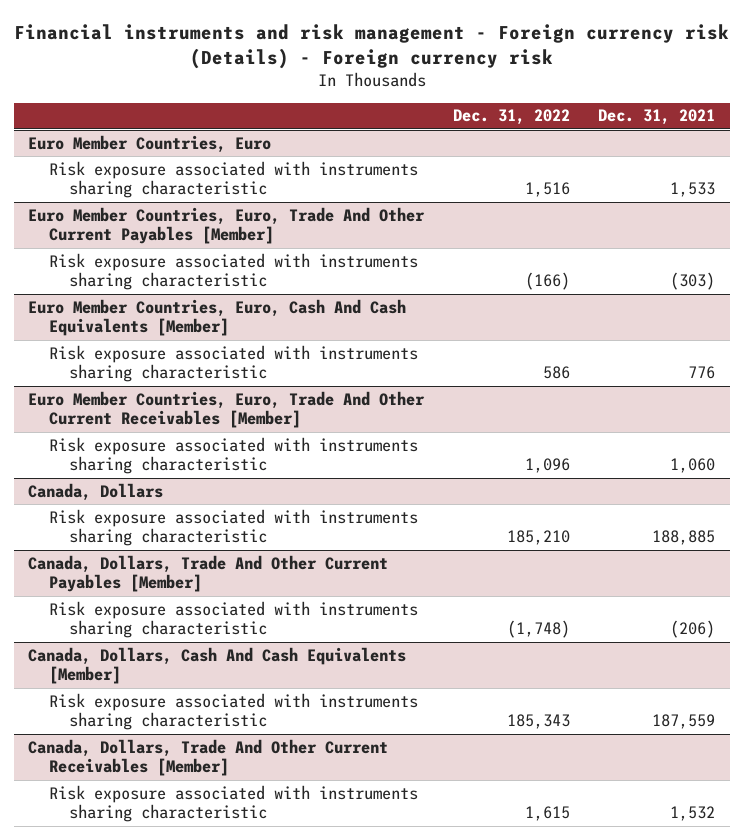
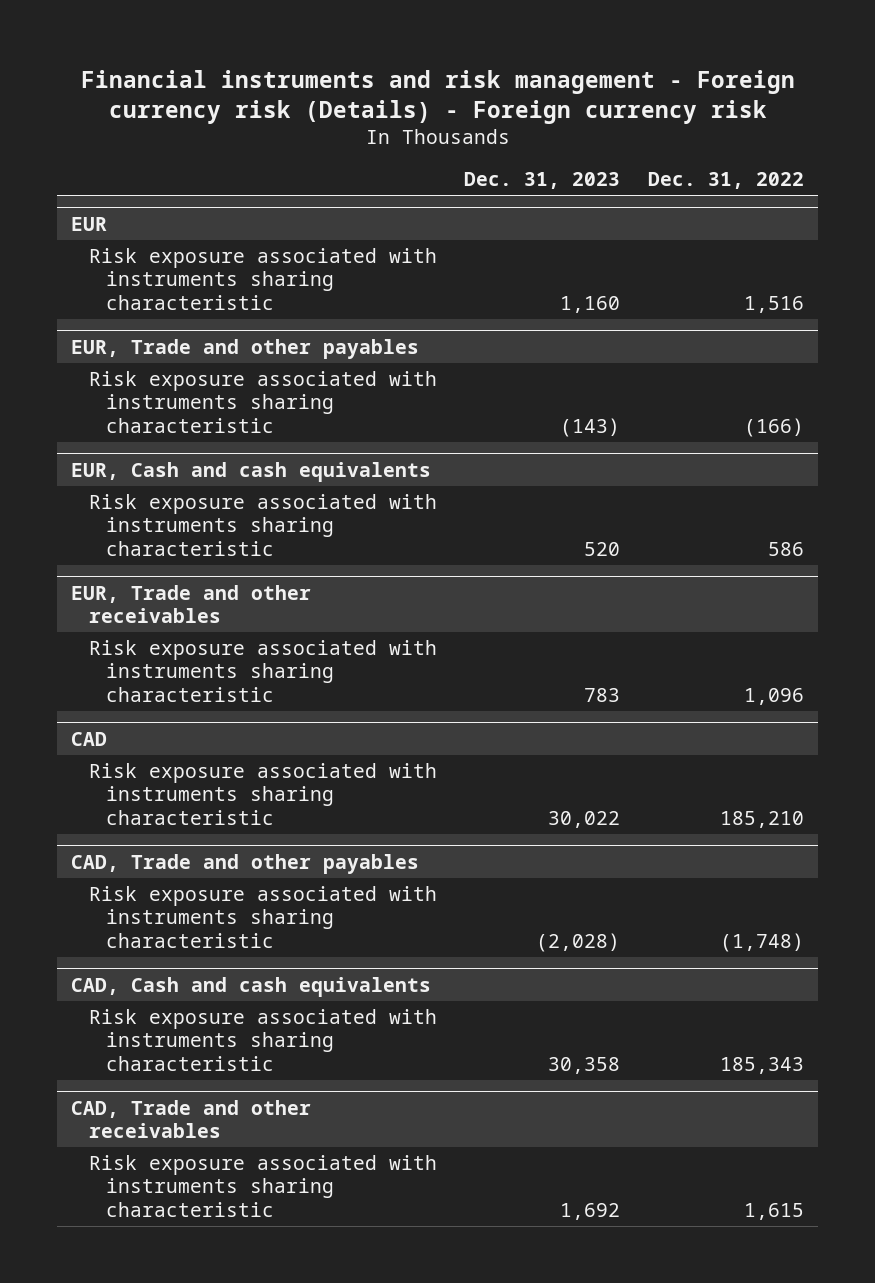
[598,109,716,126] Dec. 31, 2021 -> none
none -> [464,172,621,190] Dec. 31, 2023
[28,134,272,153] Euro Member Countries, Euro -> [71,216,108,231] EUR
[28,206,426,245] Euro Member Countries, Euro, Trade And Other Current Payables [Member] -> none
none -> [71,338,420,359] EUR, Trade and other payables
[28,298,407,337] Euro Member Countries, Euro, Cash And Cash Equivalents [Member] -> none
none -> [71,461,432,482] EUR, Cash and cash equivalents
[28,390,426,429] Euro Member Countries, Euro, Trade And Other Current Receivables [Member] -> none
none -> [71,584,312,624] EUR, Trade and other receivables
[28,482,164,501] Canada, Dollars -> [71,731,108,746] CAD
[28,554,389,593] Canada, Dollars, Trade And Other Current Payables [Member] -> none
none -> [71,853,420,874] CAD, Trade and other payables
[28,646,407,685] Canada, Dollars, Cash And Cash Equivalents [Member] -> none
none -> [71,976,432,997] CAD, Cash and cash equivalents
[28,738,389,777] Canada, Dollars, Trade And Other Current Receivables [Member] -> none
none -> [71,1099,312,1139] CAD, Trade and other receivables

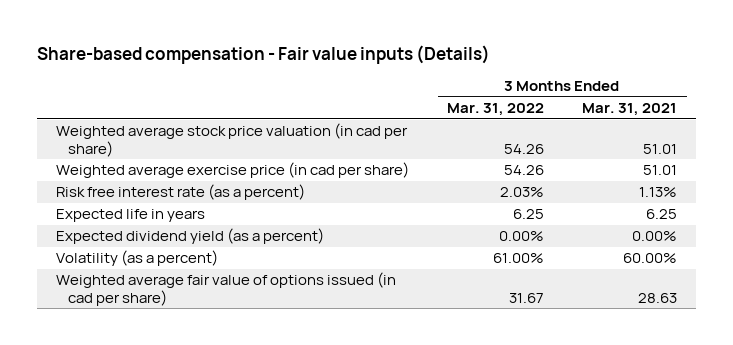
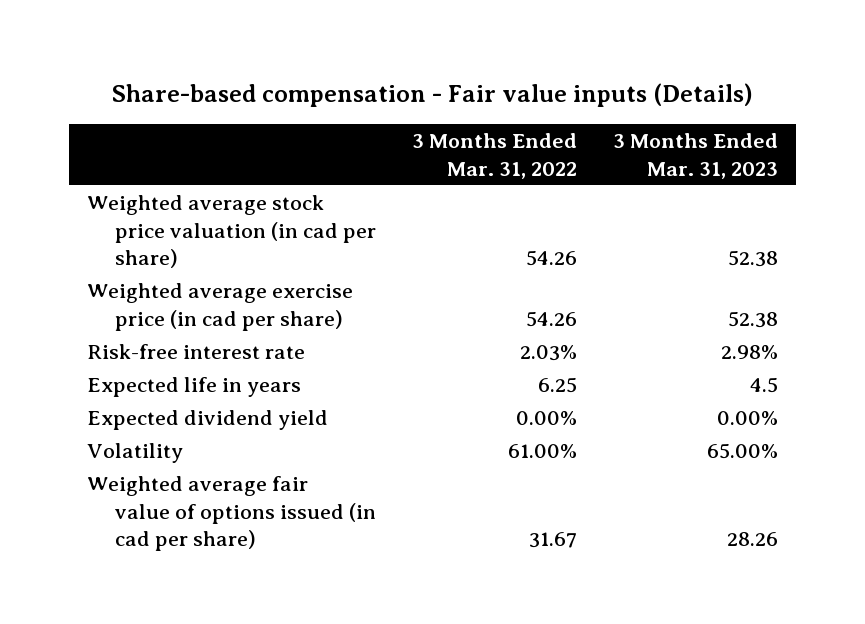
[582,103,678,117] Mar. 31, 2021 -> none
none -> [612,132,778,179] 3 Months Ended Mar. 31, 2023
[55,184,305,201] Risk free interest rate (as a percent) -> [87,344,306,360] Risk-free interest rate
[55,228,324,245] Expected dividend yield (as a percent) -> [87,410,329,431] Expected dividend yield
[55,250,218,267] Volatility (as a percent) -> [87,443,184,464] Volatility

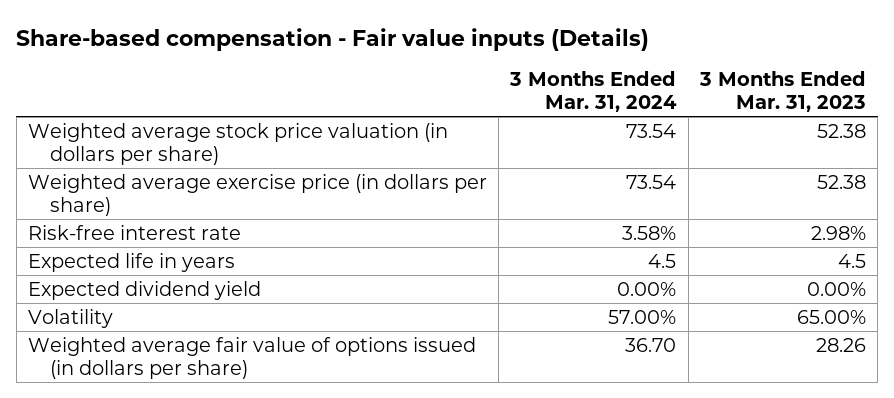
[411,132,577,179] 3 Months Ended Mar. 31, 2022 -> none
none -> [509,71,678,113] 3 Months Ended Mar. 31, 2024
[87,195,376,269] Weighted average stock price valuation (in cad per share) -> [28,122,449,165] Weighted average stock price valuation (in dollars per share)
[87,283,354,331] Weighted average exercise price (in cad per share) -> [28,173,488,216] Weighted average exercise price (in dollars per share)
[87,476,376,552] Weighted average fair value of options issued (in cad per share) -> [28,336,477,379] Weighted average fair value of options issued (in dollars per share)

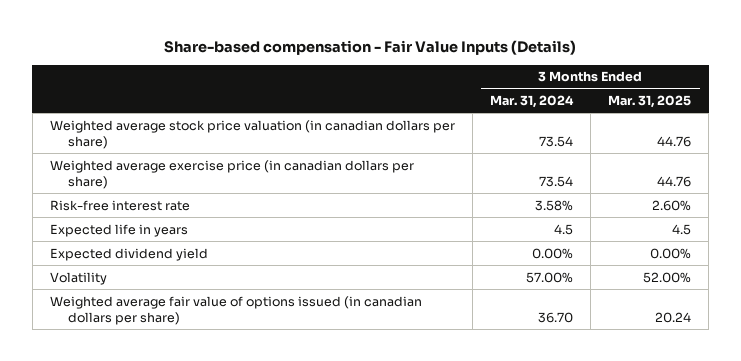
[16,28,650,52] Share-based compensation - Fair value inputs (Details) -> [164,40,577,56] Share-based compensation - Fair Value Inputs (Details)
[698,71,866,113] 3 Months Ended Mar. 31, 2023 -> none
none -> [608,94,692,108] Mar. 31, 2025
[28,122,449,165] Weighted average stock price valuation (in dollars per share) -> [49,119,455,149] Weighted average stock price valuation (in canadian dollars per share)
[28,173,488,216] Weighted average exercise price (in dollars per share) -> [49,159,414,189] Weighted average exercise price (in canadian dollars per share)
[28,336,477,379] Weighted average fair value of options issued (in dollars per share) -> [49,295,422,325] Weighted average fair value of options issued (in canadian dollars per share)

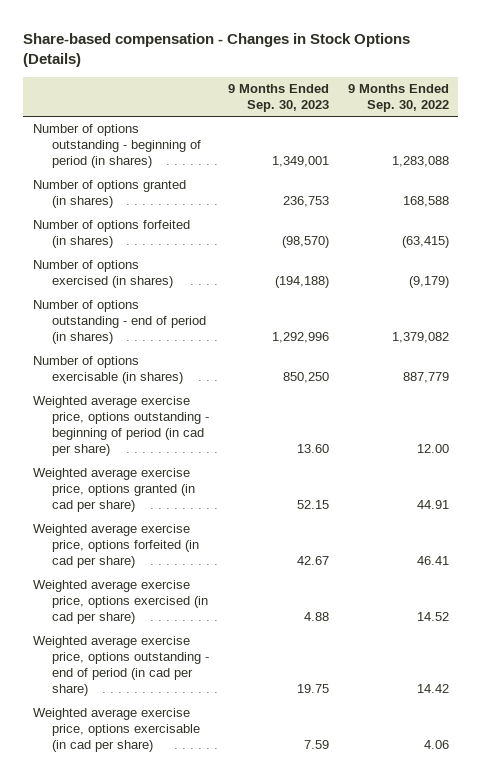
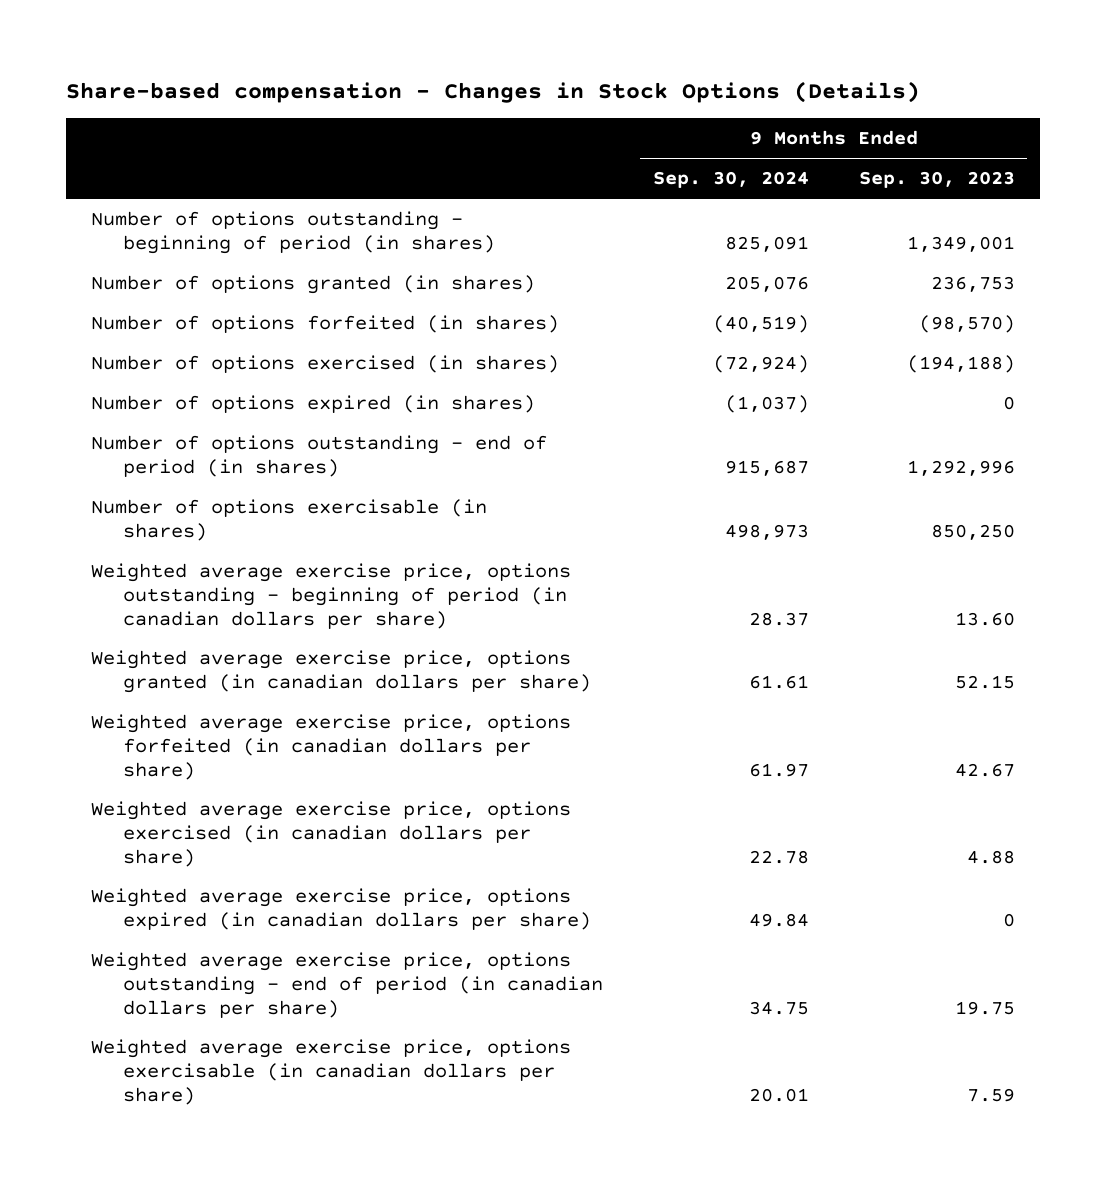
[347,83,449,112] 9 Months Ended Sep. 30, 2022 -> none
none -> [652,171,809,189] Sep. 30, 2024
none -> [90,395,535,414] Number of options expired (in shares)
[33,396,209,457] Weighted average exercise price, options outstanding - beginning of period (in cad per share) -> [90,563,571,629] Weighted average exercise price, options outstanding - beginning of period (in canadian dollars per share)
[33,468,195,513] Weighted average exercise price, options granted (in cad per share) -> [90,650,592,693] Weighted average exercise price, options granted (in canadian dollars per share)
[33,524,199,569] Weighted average exercise price, options forfeited (in cad per share) -> [90,714,571,780] Weighted average exercise price, options forfeited (in canadian dollars per share)
[33,580,208,625] Weighted average exercise price, options exercised (in cad per share) -> [90,801,571,867] Weighted average exercise price, options exercised (in canadian dollars per share)
none -> [90,888,592,930] Weighted average exercise price, options expired (in canadian dollars per share)
[33,636,209,697] Weighted average exercise price, options outstanding - end of period (in cad per share) -> [90,952,604,1018] Weighted average exercise price, options outstanding - end of period (in canadian dollars per share)
[33,708,200,753] Weighted average exercise price, options exercisable (in cad per share) -> [90,1039,571,1105] Weighted average exercise price, options exercisable (in canadian dollars per share)

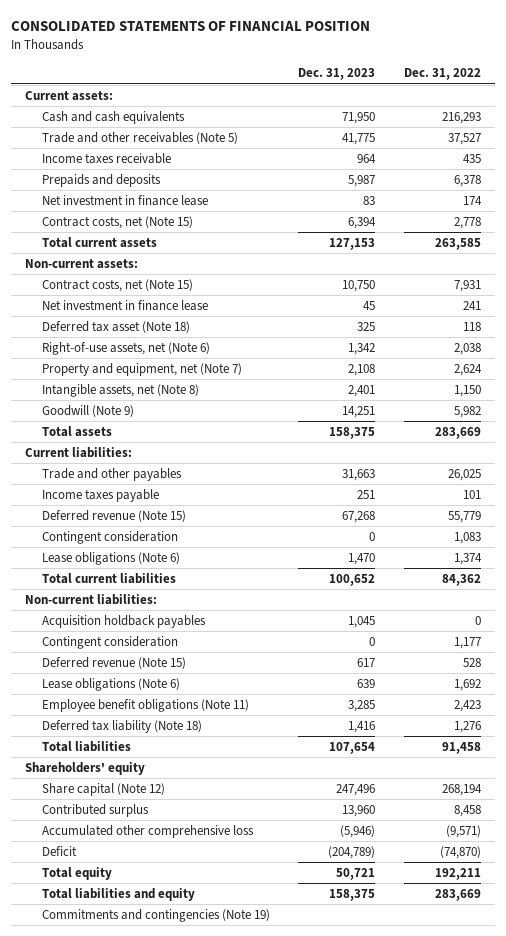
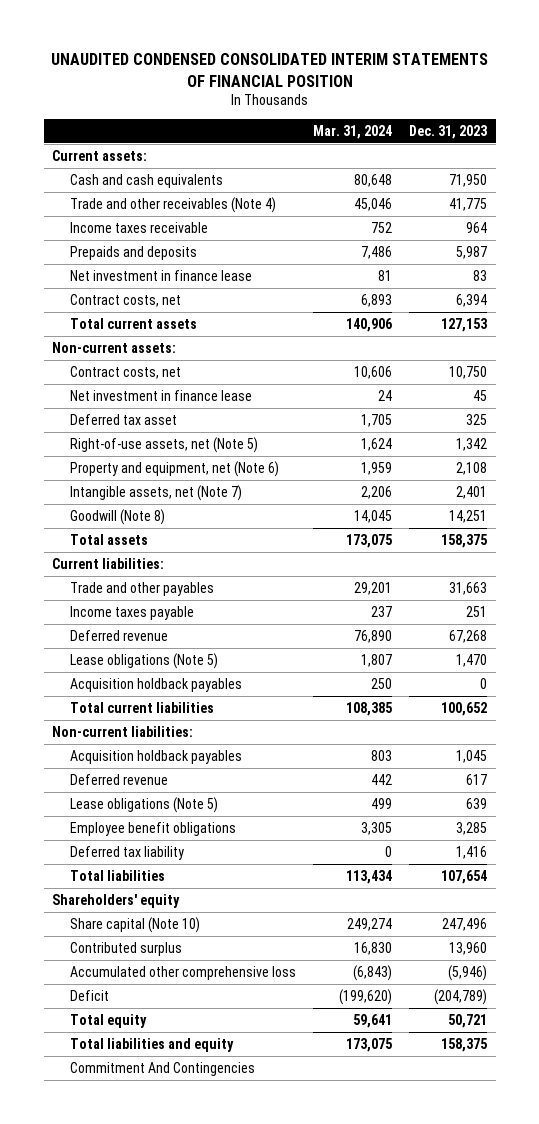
[10,21,370,32] CONSOLIDATED STATEMENTS OF FINANCIAL POSITION -> [50,53,488,87] UNAUDITED CONDENSED CONSOLIDATED INTERIM STATEMENTS OF FINANCIAL POSITION
[403,68,481,81] Dec. 31, 2022 -> none
none -> [312,124,392,139] Mar. 31, 2024
[42,131,239,144] Trade and other receivables (Note 5) -> [69,196,276,213] Trade and other receivables (Note 4)
[42,215,194,229] Contract costs, net (Note 15) -> [69,293,181,307] Contract costs, net
[42,278,194,292] Contract costs, net (Note 15) -> [69,365,181,379] Contract costs, net
[42,320,191,333] Deferred tax asset (Note 18) -> [69,413,177,425] Deferred tax asset
[42,341,211,355] Right-of-use assets, net (Note 6) -> [69,436,258,453] Right-of-use assets, net (Note 5)
[42,362,243,376] Property and equipment, net (Note 7) -> [69,460,279,477] Property and equipment, net (Note 6)
[42,383,200,397] Intangible assets, net (Note 8) -> [69,484,242,501] Intangible assets, net (Note 7)
[42,404,135,417] Goodwill (Note 9) -> [69,508,165,525] Goodwill (Note 8)
[42,530,179,544] Contingent consideration -> none
[42,509,187,522] Deferred revenue (Note 15) -> [69,629,168,641] Deferred revenue
[42,551,181,565] Lease obligations (Note 6) -> [69,652,218,669] Lease obligations (Note 5)
none -> [69,677,242,692] Acquisition holdback payables
[42,635,179,649] Contingent consideration -> none
[42,656,187,669] Deferred revenue (Note 15) -> [69,773,168,785] Deferred revenue
[42,677,181,691] Lease obligations (Note 6) -> [69,796,218,813] Lease obligations (Note 5)
[42,698,250,712] Employee benefit obligations (Note 11) -> [69,821,236,836] Employee benefit obligations
[42,719,203,733] Deferred tax liability (Note 18) -> [69,845,184,860] Deferred tax liability
[42,782,166,796] Share capital (Note 12) -> [69,916,200,933] Share capital (Note 10)
[42,908,271,922] Commitments and contingencies (Note 19) -> [69,1061,255,1076] Commitment And Contingencies

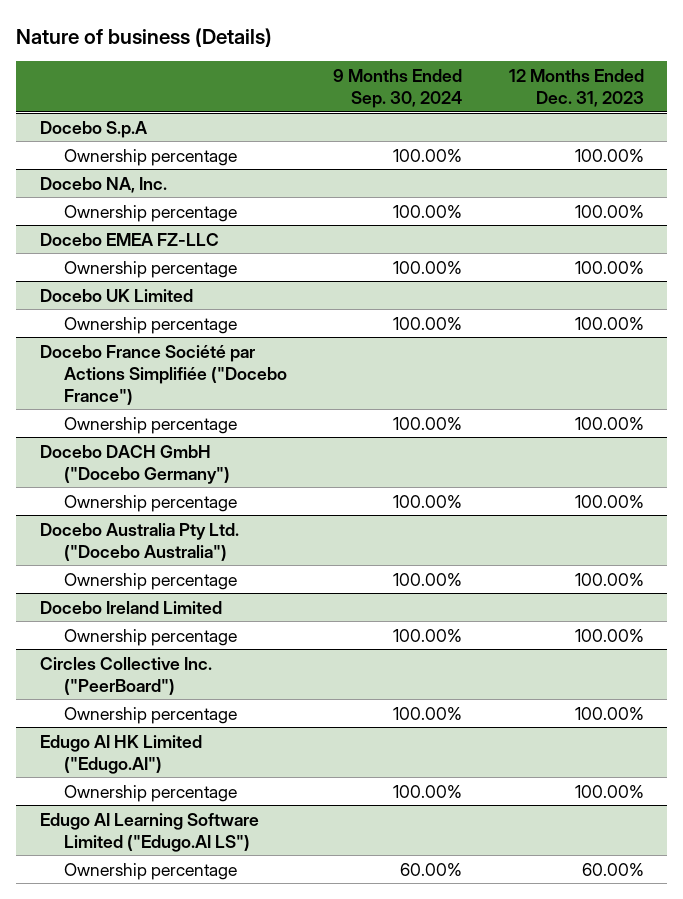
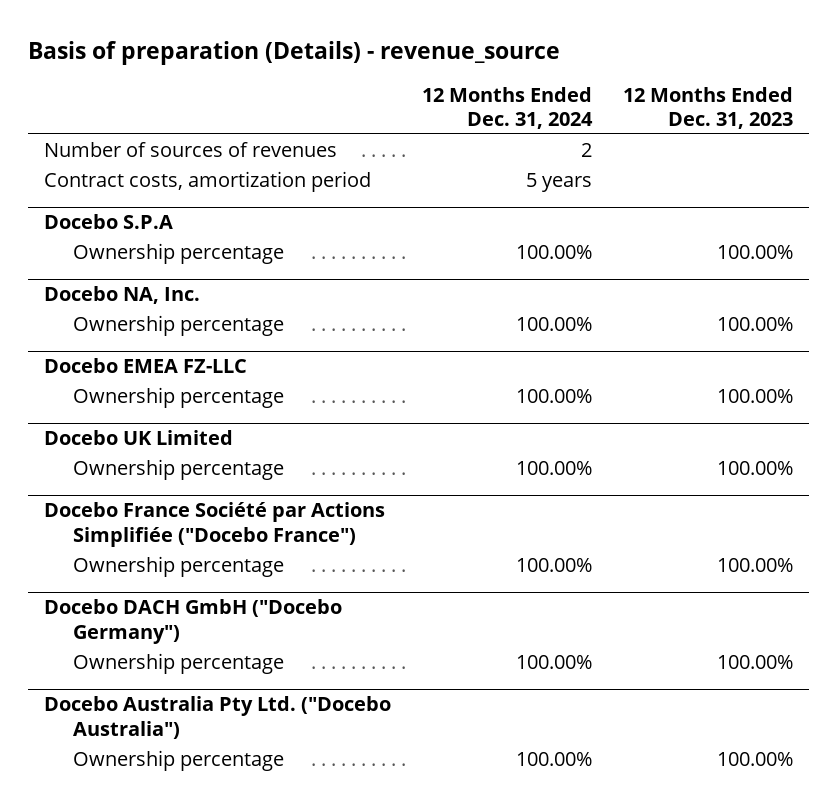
[16,27,273,47] Nature of business (Details) -> [28,41,561,66] Basis of preparation (Details) - revenue_source
[333,69,463,109] 9 Months Ended Sep. 30, 2024 -> none
none -> [421,86,593,129] 12 Months Ended Dec. 31, 2024
none -> [43,142,337,158] Number of sources of revenues
none -> [43,171,371,193] Contract costs, amortization period
[39,120,148,138] Docebo S.p.A -> [43,214,173,230] Docebo S.P.A
[39,600,222,614] Docebo Ireland Limited -> none
[63,628,237,646] Ownership percentage -> none
[39,656,212,695] Circles Collective Inc. ("PeerBoard") -> none
[63,706,237,724] Ownership percentage -> none
[39,734,202,774] Edugo AI HK Limited ("Edugo.AI") -> none
[63,784,237,802] Ownership percentage -> none
[39,812,259,852] Edugo AI Learning Software Limited ("Edugo.AI LS") -> none
[63,862,237,880] Ownership percentage -> none

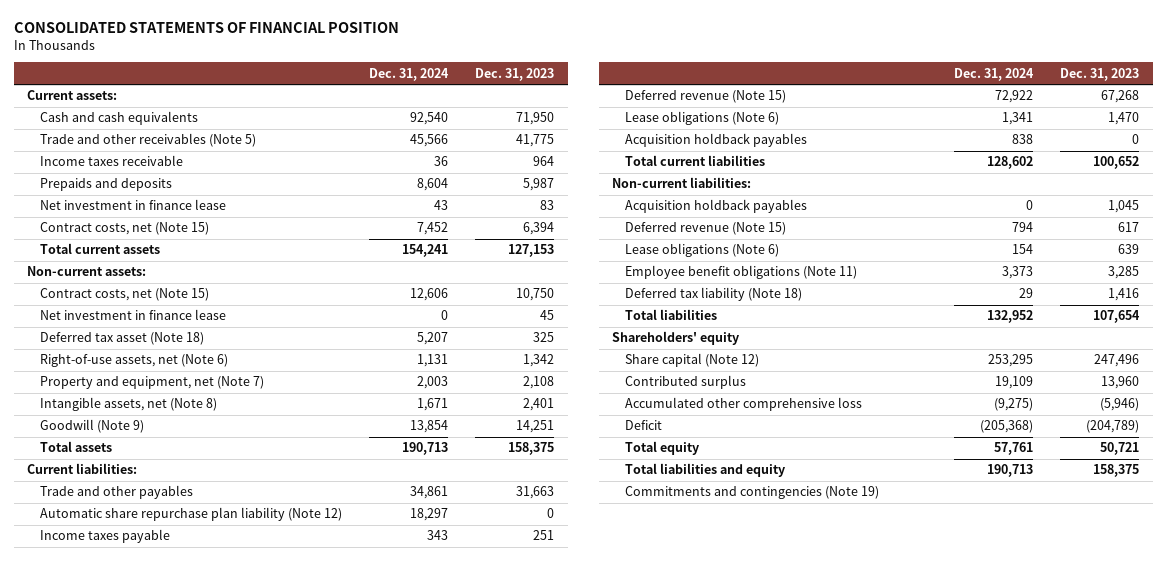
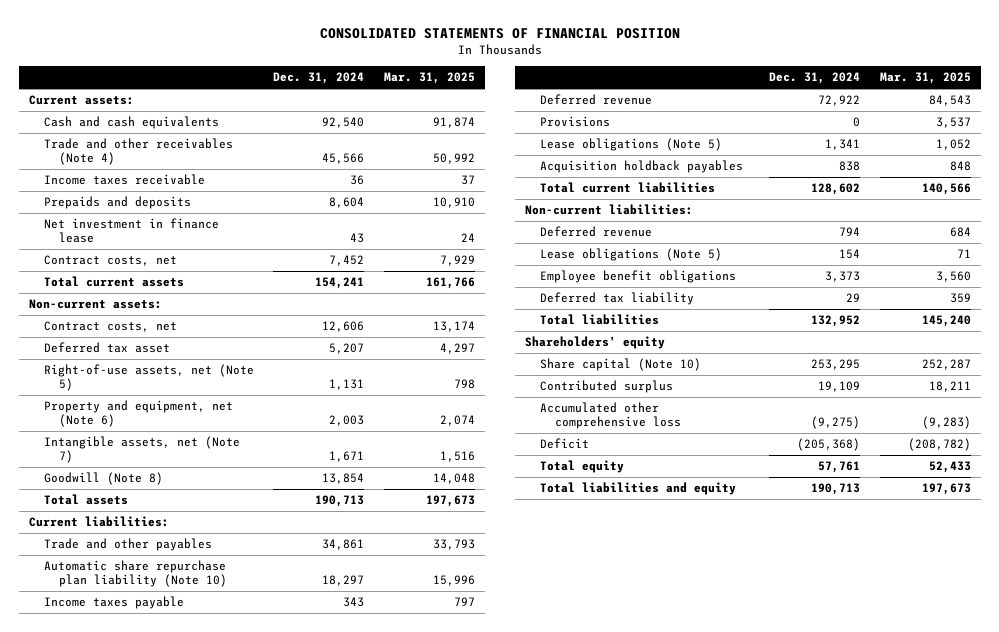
[475,67,555,81] Dec. 31, 2023 -> none
none -> [383,72,475,85] Mar. 31, 2025
[39,133,256,148] Trade and other receivables (Note 5) -> [43,138,233,166] Trade and other receivables (Note 4)
[39,222,209,236] Contract costs, net (Note 15) -> [43,255,177,267] Contract costs, net
[39,309,226,321] Net investment in finance lease -> none
[39,288,209,302] Contract costs, net (Note 15) -> [43,321,177,333] Contract costs, net
[39,332,204,346] Deferred tax asset (Note 18) -> [43,342,170,354] Deferred tax asset
[39,354,228,368] Right-of-use assets, net (Note 6) -> [43,364,254,392] Right-of-use assets, net (Note 5)
[39,376,264,390] Property and equipment, net (Note 7) -> [43,400,233,428] Property and equipment, net (Note 6)
[39,397,217,412] Intangible assets, net (Note 8) -> [43,436,240,464] Intangible assets, net (Note 7)
[39,419,144,434] Goodwill (Note 9) -> [43,472,163,486] Goodwill (Note 8)
[39,507,342,522] Automatic share repurchase plan liability (Note 12) -> [43,560,227,588] Automatic share repurchase plan liability (Note 10)
[624,90,786,104] Deferred revenue (Note 15) -> [539,94,652,106] Deferred revenue
none -> [539,116,610,128] Provisions
[624,111,779,126] Lease obligations (Note 6) -> [539,138,722,152] Lease obligations (Note 5)
[624,199,807,214] Acquisition holdback payables -> none
[624,222,786,236] Deferred revenue (Note 15) -> [539,226,652,238] Deferred revenue
[624,243,779,258] Lease obligations (Note 6) -> [539,248,722,262] Lease obligations (Note 5)
[624,265,857,280] Employee benefit obligations (Note 11) -> [539,270,736,284] Employee benefit obligations
[624,287,802,302] Deferred tax liability (Note 18) -> [539,292,694,306] Deferred tax liability
[624,353,759,368] Share capital (Note 12) -> [539,358,701,372] Share capital (Note 10)
[624,486,879,500] Commitments and contingencies (Note 19) -> none

